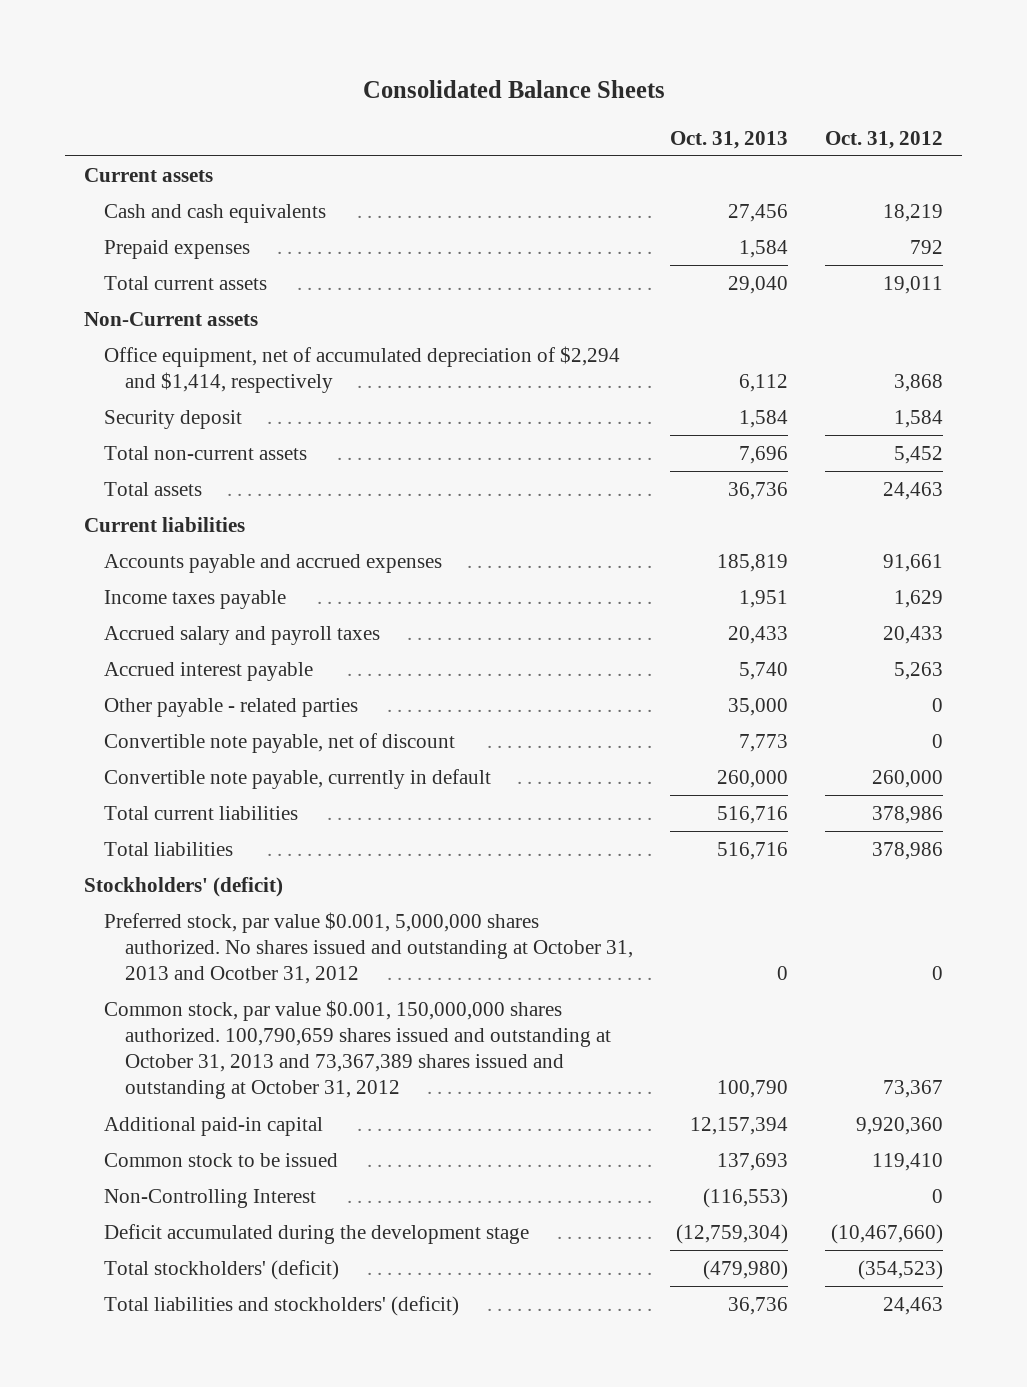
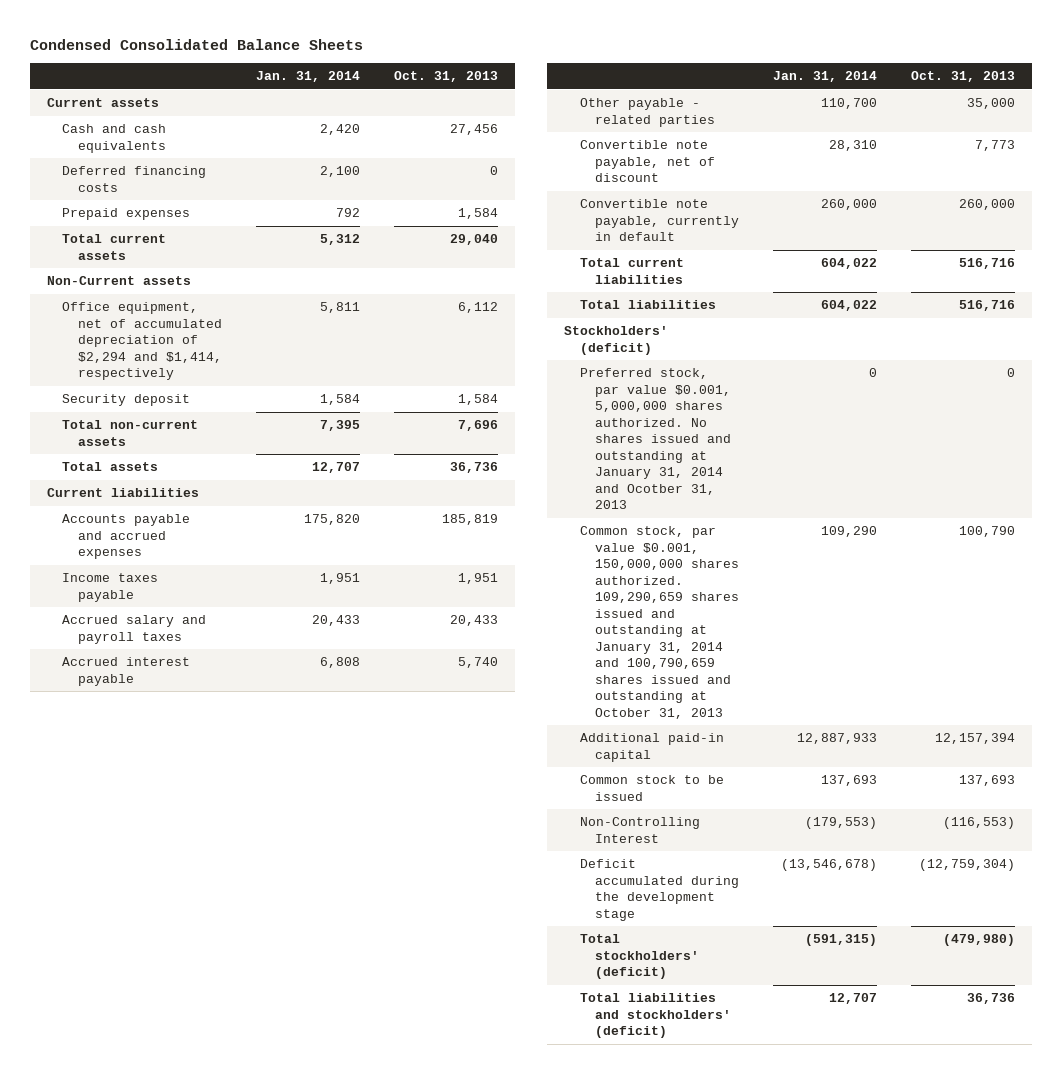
[362,80,665,99] Consolidated Balance Sheets -> [29,38,363,50] Condensed Consolidated Balance Sheets
[825,130,944,149] Oct. 31, 2012 -> none
none -> [255,71,360,83] Jan. 31, 2014
none -> [62,166,207,192] Deferred financing costs
[104,911,633,985] Preferred stock, par value $0.001, 5,000,000 shares authorized. No shares issued and outstanding at October 31, 2013 and Ocotber 31, 2012 -> [579,368,732,510] Preferred stock, par value $0.001, 5,000,000 shares authorized. No shares issued and outstanding at January 31, 2014 and Ocotber 31, 2013
[104,999,611,1100] Common stock, par value $0.001, 150,000,000 shares authorized. 100,790,659 shares issued and outstanding at October 31, 2013 and 73,367,389 shares issued and outstanding at October 31, 2012 -> [579,526,740,719] Common stock, par value $0.001, 150,000,000 shares authorized. 109,290,659 shares issued and outstanding at January 31, 2014 and 100,790,659 shares issued and outstanding at October 31, 2013

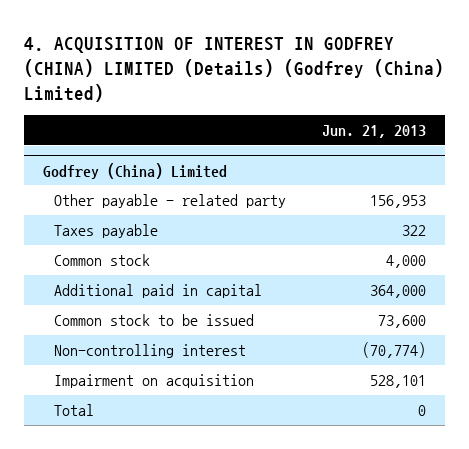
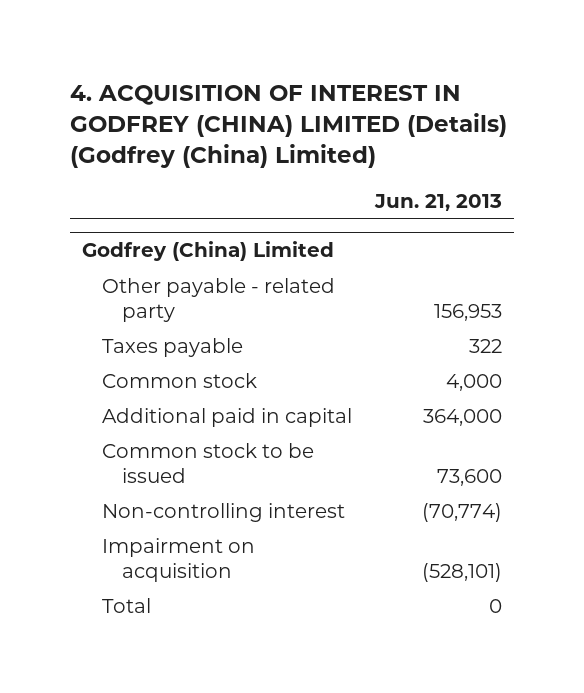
[370,374,427,388] 528,101 -> [422,562,503,582] (528,101)

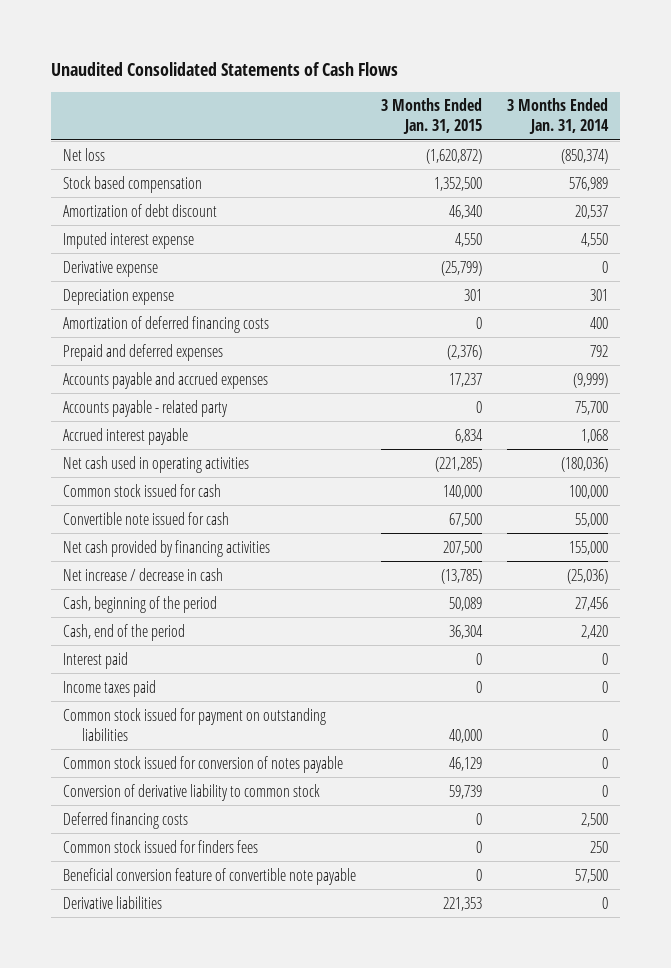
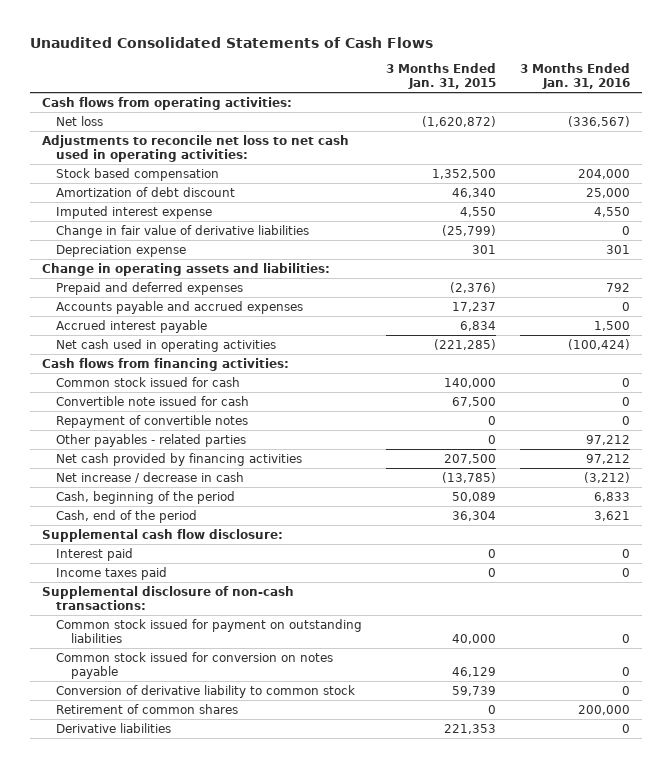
[506,98,609,135] 3 Months Ended Jan. 31, 2014 -> none
none -> [520,63,631,90] 3 Months Ended Jan. 31, 2016
none -> [41,96,292,110] Cash flows from operating activities:
none -> [41,134,349,162] Adjustments to reconcile net loss to net cash used in operating activities:
[63,260,159,277] Derivative expense -> [56,224,310,238] Change in fair value of derivative liabilities
[63,315,270,333] Amortization of deferred financing costs -> none
none -> [41,262,330,276] Change in operating assets and liabilities:
[63,399,229,417] Accounts payable - related party -> none
none -> [41,357,289,371] Cash flows from financing activities:
none -> [56,414,249,428] Repayment of convertible notes
none -> [56,433,247,447] Other payables - related parties
none -> [41,528,283,542] Supplemental cash flow disclosure:
none -> [41,585,294,610] Supplemental disclosure of non-cash transactions:
[63,755,344,773] Common stock issued for conversion of notes payable -> [56,651,334,679] Common stock issued for conversion on notes payable
[63,811,189,829] Deferred financing costs -> none
[63,839,259,853] Common stock issued for finders fees -> none
[63,867,357,885] Beneficial conversion feature of convertible note payable -> none
none -> [56,703,239,714] Retirement of common shares

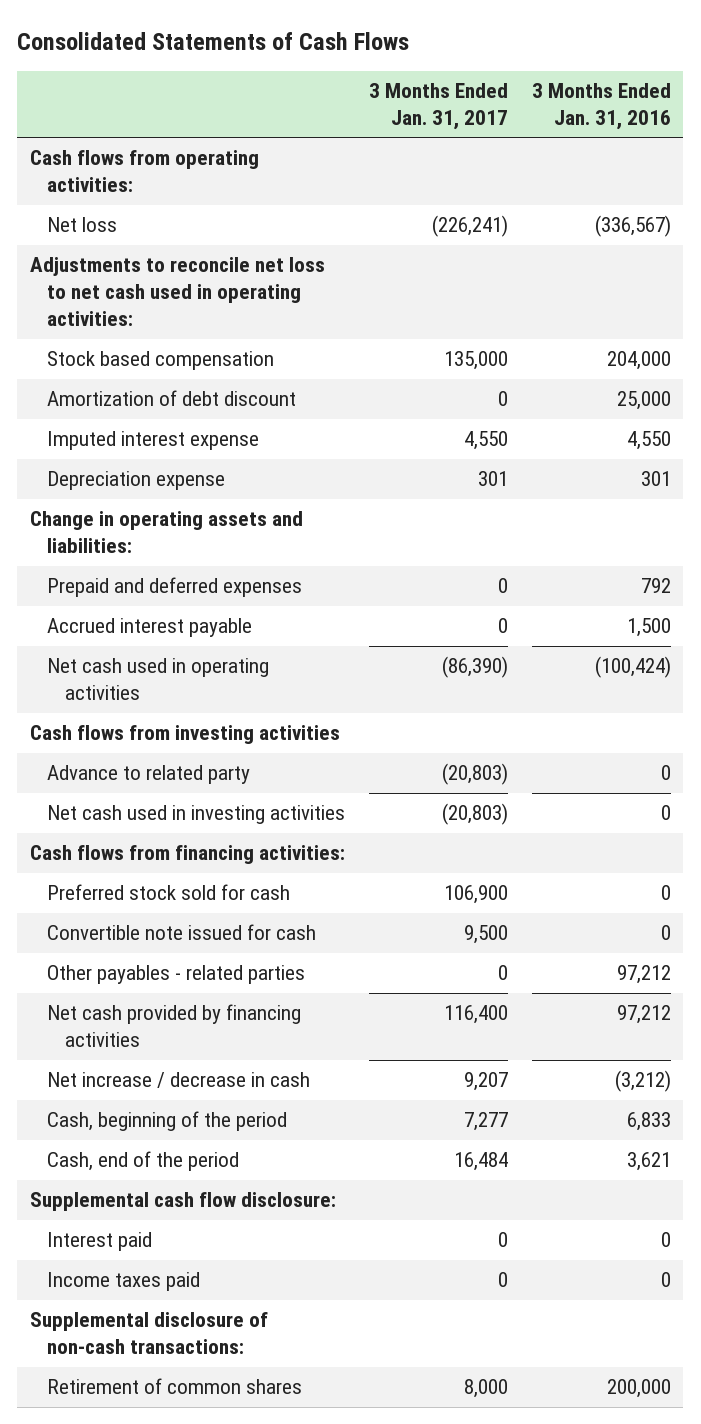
[29,36,433,48] Unaudited Consolidated Statements of Cash Flows -> [17,31,410,50] Consolidated Statements of Cash Flows
[386,63,497,90] 3 Months Ended Jan. 31, 2015 -> none
none -> [369,83,509,131] 3 Months Ended Jan. 31, 2017
[56,224,310,238] Change in fair value of derivative liabilities -> none
[56,300,304,314] Accounts payable and accrued expenses -> none
none -> [29,725,340,745] Cash flows from investing activities
none -> [47,765,251,785] Advance to related party
none -> [47,805,346,825] Net cash used in investing activities
[56,376,241,387] Common stock issued for cash -> none
none -> [47,884,291,901] Preferred stock sold for cash
[56,414,249,428] Repayment of convertible notes -> none
[56,618,363,643] Common stock issued for payment on outstanding liabilities -> none
[56,651,334,679] Common stock issued for conversion on notes payable -> none
[56,684,356,698] Conversion of derivative liability to common stock -> none
[56,722,172,733] Derivative liabilities -> none

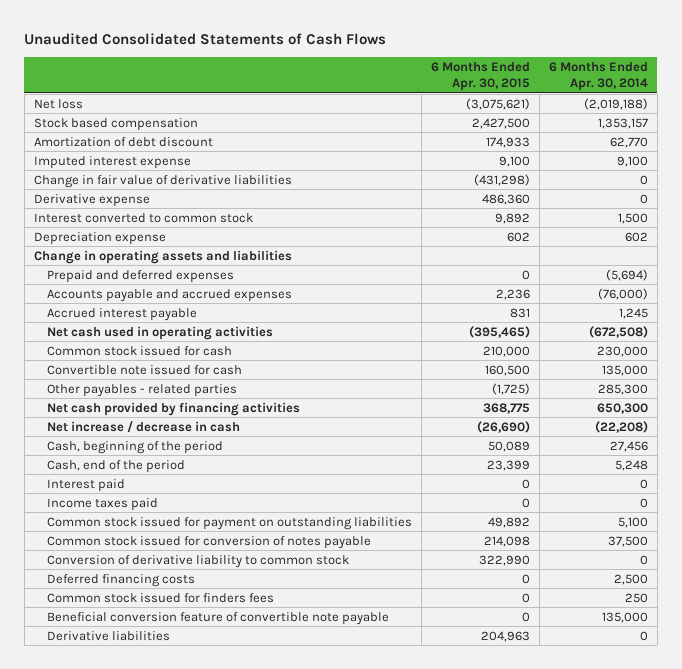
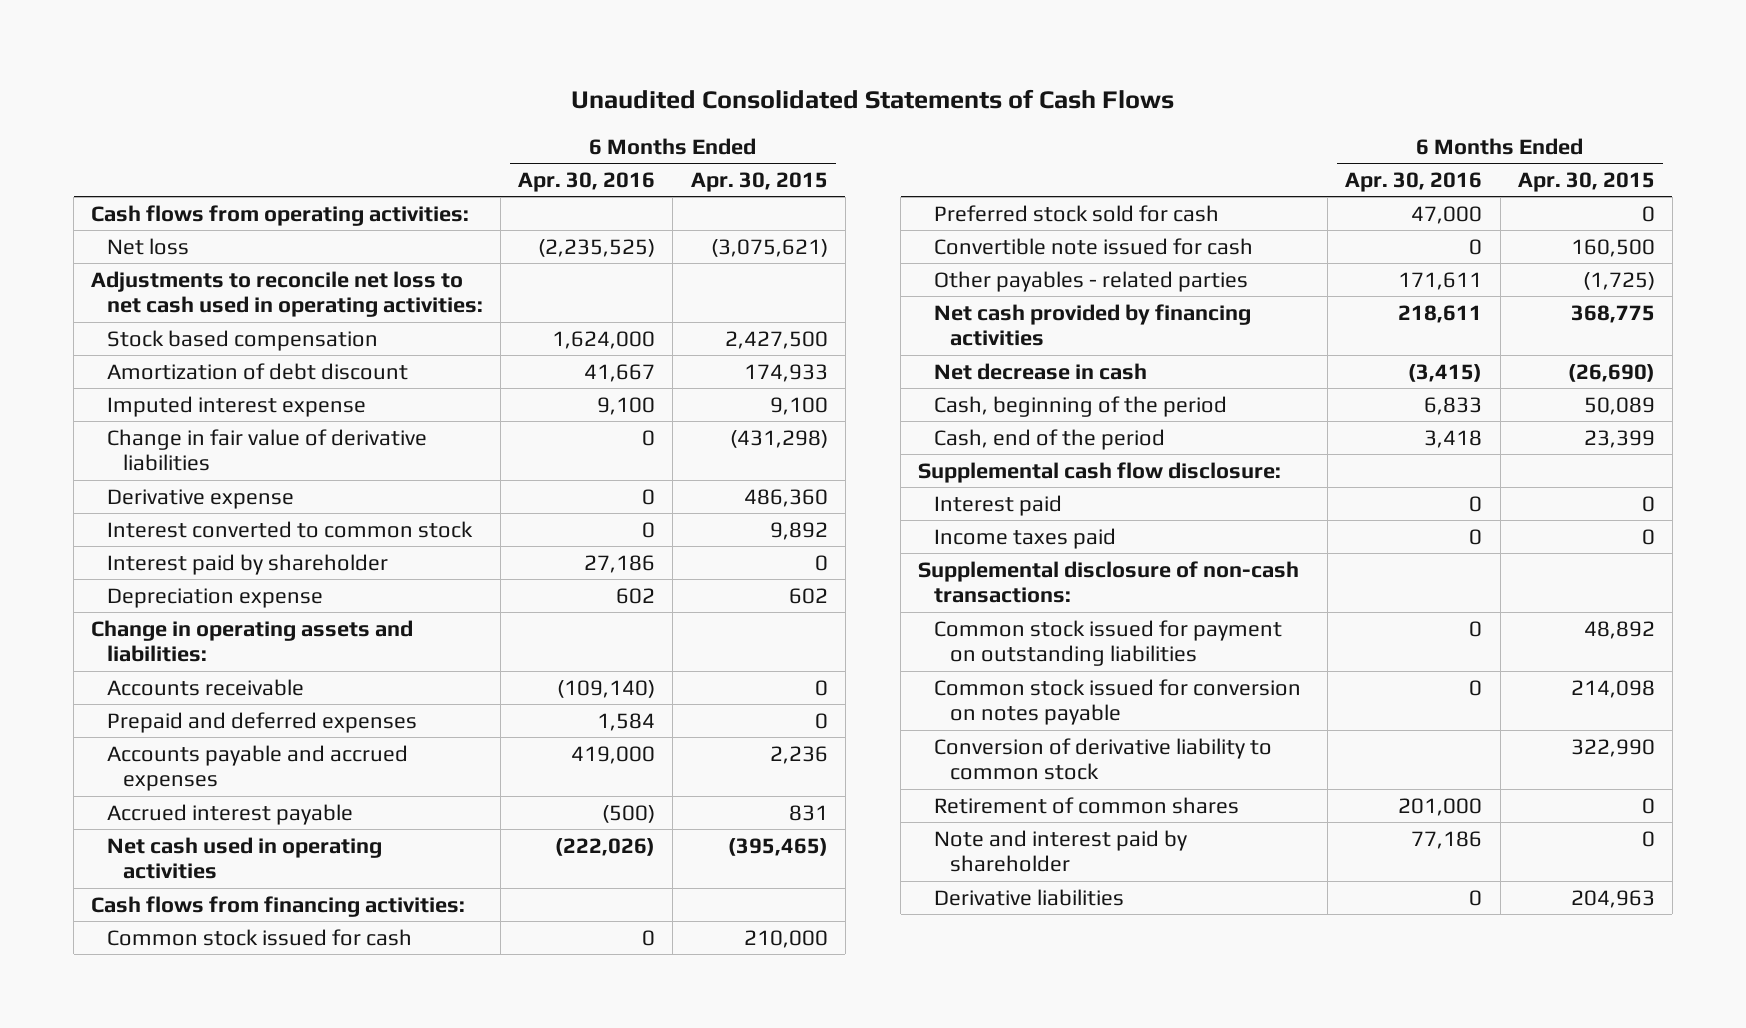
[548,62,648,92] 6 Months Ended Apr. 30, 2014 -> none
none -> [518,172,656,193] Apr. 30, 2016
none -> [91,204,470,226] Cash flows from operating activities:
none -> [91,270,484,318] Adjustments to reconcile net loss to net cash used in operating activities:
none -> [107,553,389,575] Interest paid by shareholder
[33,249,292,264] Change in operating assets and liabilities -> [91,619,414,663] Change in operating assets and liabilities:
none -> [107,678,305,696] Accounts receivable
none -> [91,895,466,917] Cash flows from financing activities:
none -> [934,204,1220,222] Preferred stock sold for cash
[47,420,241,433] Net increase / decrease in cash -> [934,362,1148,380] Net decrease in cash
none -> [918,461,1282,483] Supplemental cash flow disclosure:
none -> [918,560,1300,604] Supplemental disclosure of non-cash transactions:
[488,516,531,528] 49,892 -> [1583,620,1655,639] 48,892
[47,535,372,549] Common stock issued for conversion of notes payable -> [934,678,1302,726] Common stock issued for conversion on notes payable
[47,573,196,587] Deferred financing costs -> none
[47,592,275,603] Common stock issued for finders fees -> none
[47,611,390,625] Beneficial conversion feature of convertible note payable -> none
none -> [934,796,1240,814] Retirement of common shares
none -> [934,829,1188,873] Note and interest paid by shareholder

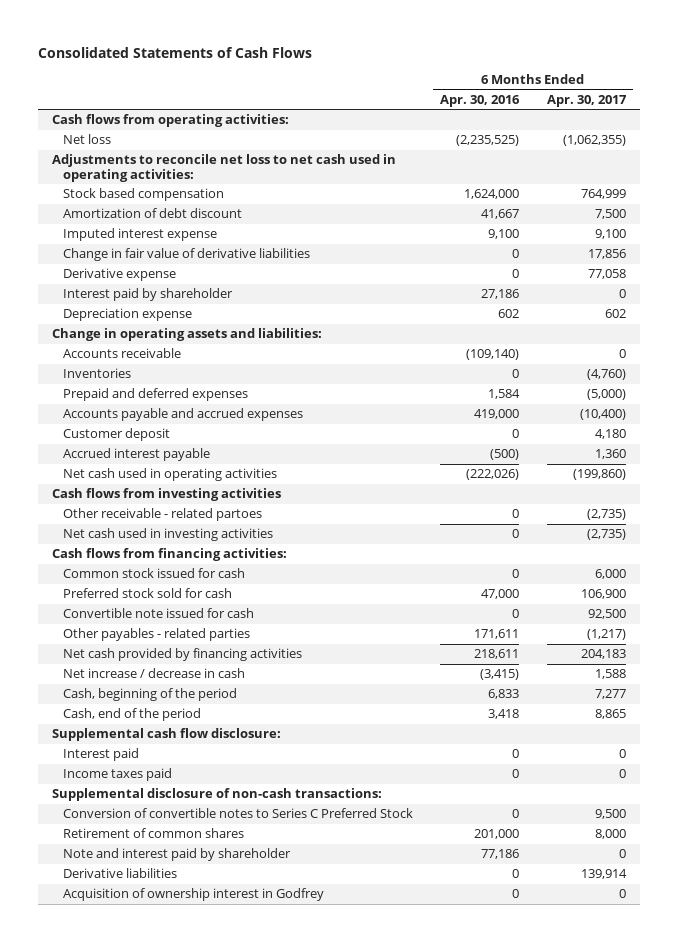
[570,89,1174,110] Unaudited Consolidated Statements of Cash Flows -> [38,46,313,58] Consolidated Statements of Cash Flows
[690,172,828,193] Apr. 30, 2015 -> none
none -> [546,94,627,107] Apr. 30, 2017
[107,520,474,538] Interest converted to common stock -> none
none -> [62,368,131,379] Inventories
none -> [62,428,170,442] Customer deposit
none -> [52,488,282,502] Cash flows from investing activities
none -> [62,508,262,522] Other receivable - related partoes
none -> [62,528,273,542] Net cash used in investing activities
[934,362,1148,380] Net decrease in cash -> [62,668,245,679] Net increase / decrease in cash
[934,619,1283,667] Common stock issued for payment on outstanding liabilities -> none
[934,678,1302,726] Common stock issued for conversion on notes payable -> none
[934,737,1273,781] Conversion of derivative liability to common stock -> none
none -> [62,808,413,819] Conversion of convertible notes to Series C Preferred Stock
none -> [62,888,324,902] Acquisition of ownership interest in Godfrey

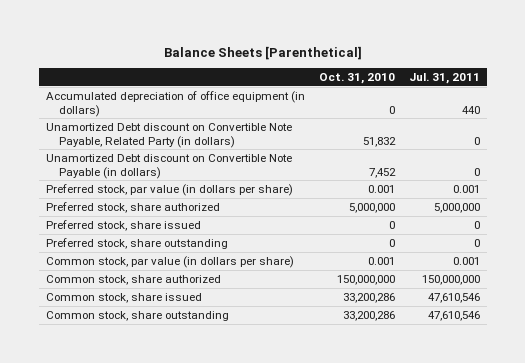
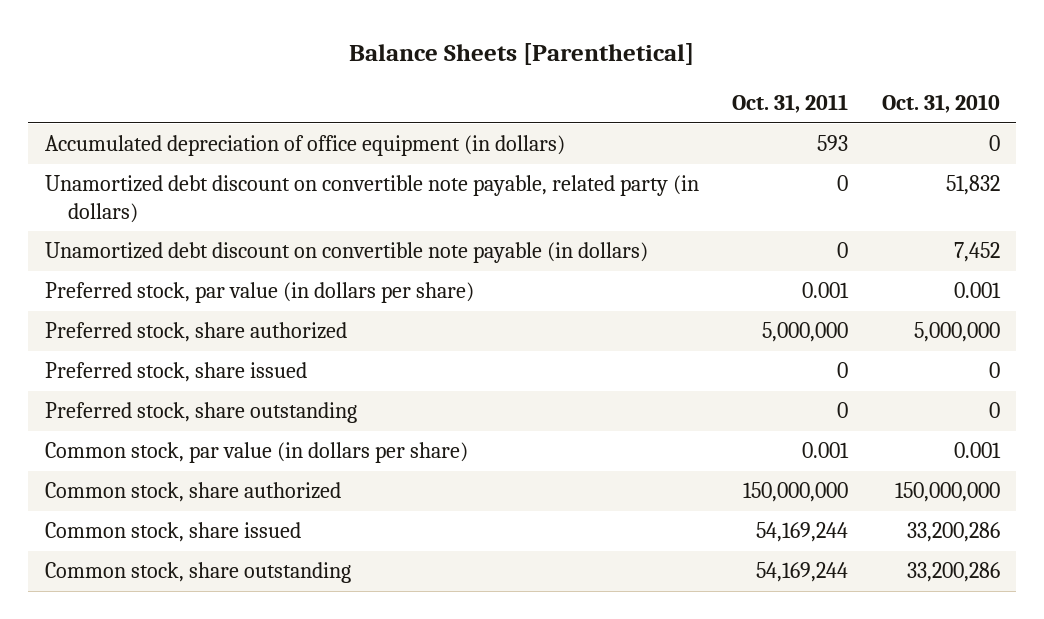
[408,72,480,84] Jul. 31, 2011 -> none
none -> [732,94,849,114] Oct. 31, 2011
[45,122,292,148] Unamortized Debt discount on Convertible Note Payable, Related Party (in dollars) -> [44,175,699,223] Unamortized debt discount on convertible note payable, related party (in dollars)
[45,153,292,179] Unamortized Debt discount on Convertible Note Payable (in dollars) -> [44,242,648,264] Unamortized debt discount on convertible note payable (in dollars)

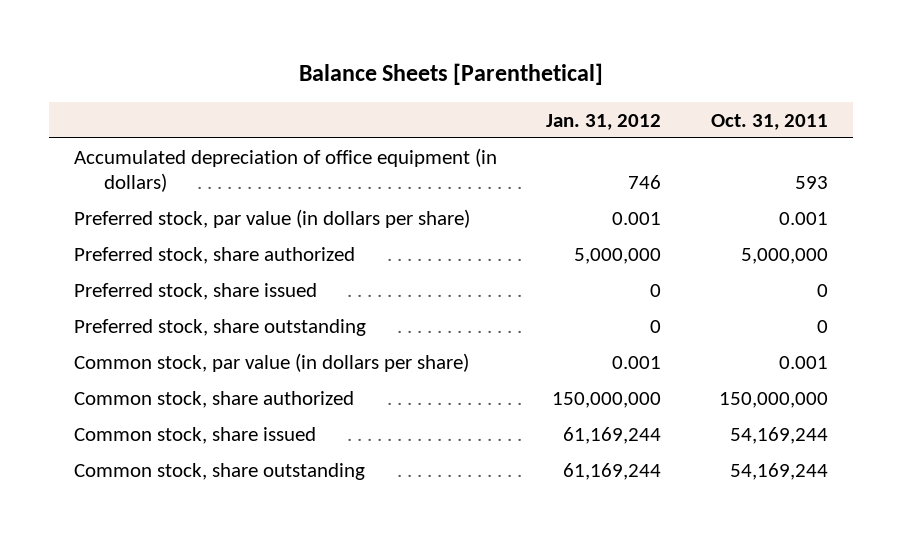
[881,94,1000,114] Oct. 31, 2010 -> none
none -> [546,113,662,130] Jan. 31, 2012
[44,175,699,223] Unamortized debt discount on convertible note payable, related party (in dollars) -> none
[44,242,648,264] Unamortized debt discount on convertible note payable (in dollars) -> none

